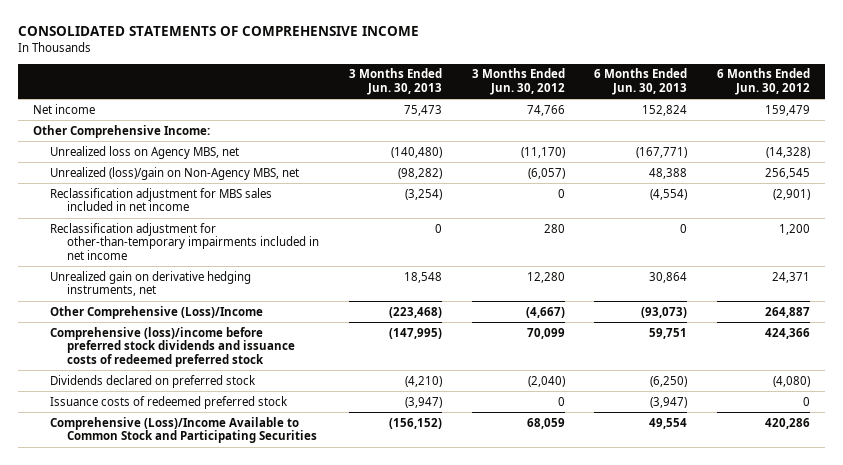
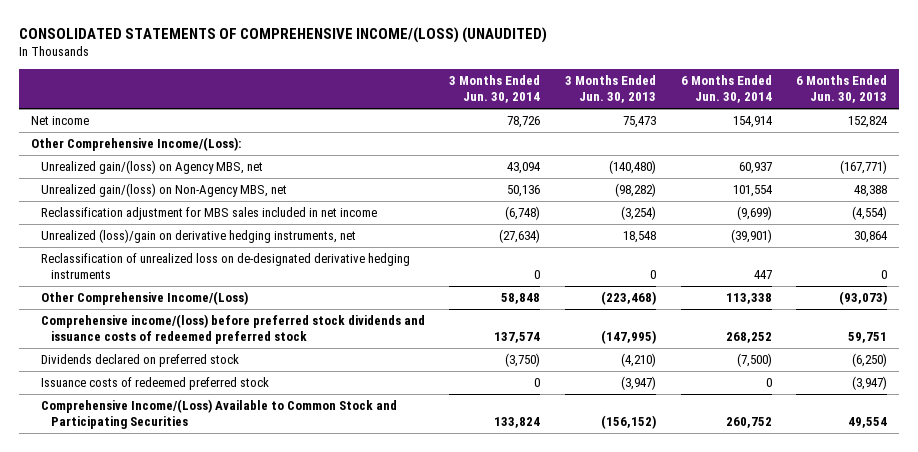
[18,26,420,37] CONSOLIDATED STATEMENTS OF COMPREHENSIVE INCOME -> [18,26,547,43] CONSOLIDATED STATEMENTS OF COMPREHENSIVE INCOME/(LOSS) (UNAUDITED)
[471,68,565,95] 3 Months Ended Jun. 30, 2012 -> none
[716,68,810,95] 6 Months Ended Jun. 30, 2012 -> none
none -> [449,75,541,104] 3 Months Ended Jun. 30, 2014
none -> [680,75,772,104] 6 Months Ended Jun. 30, 2014
[32,124,210,138] Other Comprehensive Income: -> [31,137,242,152] Other Comprehensive Income/(Loss):
[50,145,240,159] Unrealized loss on Agency MBS, net -> [40,160,263,175] Unrealized gain/(loss) on Agency MBS, net
[50,166,300,180] Unrealized (loss)/gain on Non-Agency MBS, net -> [40,183,287,198] Unrealized gain/(loss) on Non-Agency MBS, net
[50,222,320,261] Reclassification adjustment for other-than-temporary impairments included in net income -> none
[50,270,252,297] Unrealized gain on derivative hedging instruments, net -> [40,229,356,244] Unrealized (loss)/gain on derivative hedging instruments, net
none -> [40,253,410,280] Reclassification of unrealized loss on de-designated derivative hedging instruments
[50,305,264,319] Other Comprehensive (Loss)/Income -> [40,291,248,306] Other Comprehensive Income/(Loss)
[50,326,296,368] Comprehensive (loss)/income before preferred stock dividends and issuance costs of redeemed preferred stock -> [40,314,425,345] Comprehensive income/(loss) before preferred stock dividends and issuance costs of redeemed preferred stock
[50,416,318,444] Comprehensive (Loss)/Income Available to Common Stock and Participating Securities -> [40,399,397,430] Comprehensive Income/(Loss) Available to Common Stock and Participating Securities

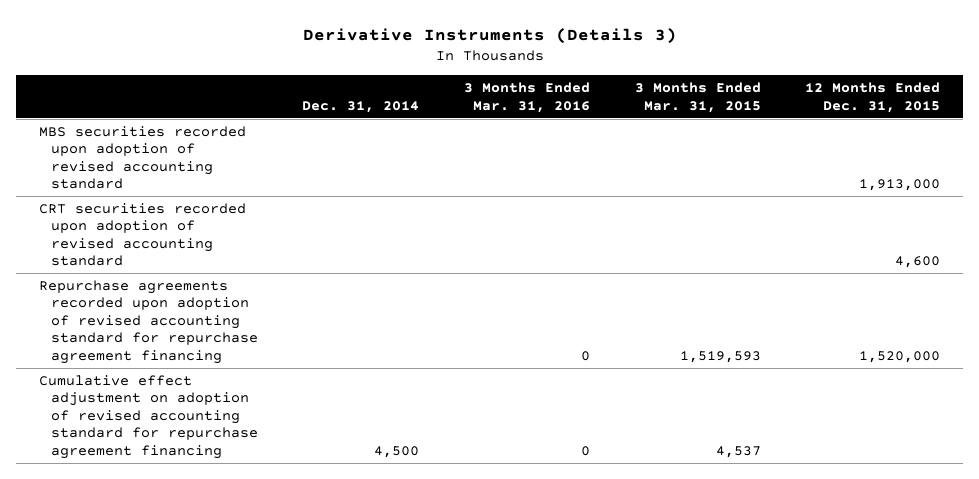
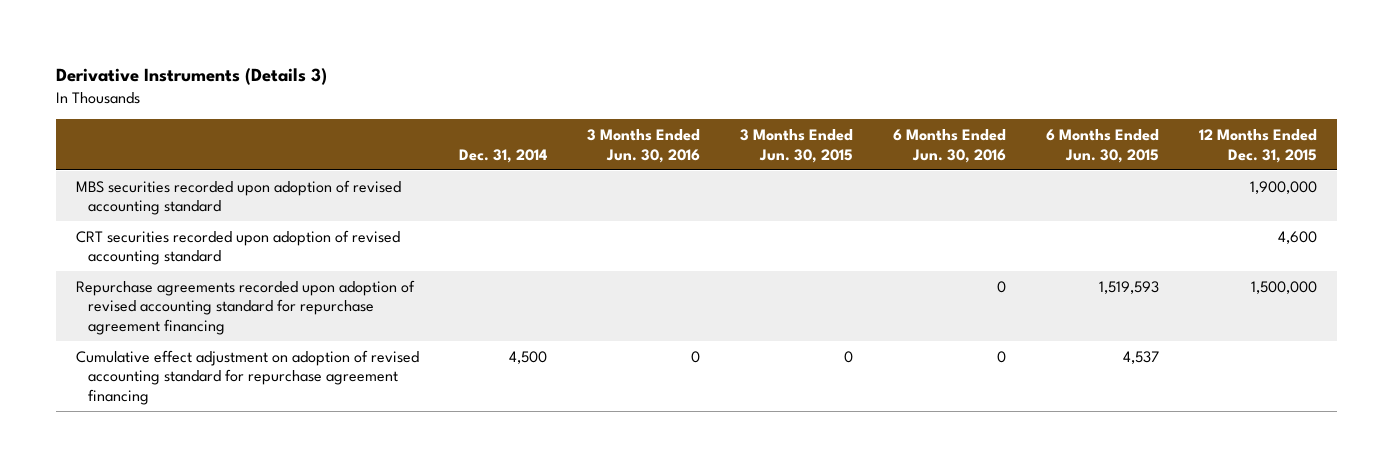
[463,82,590,113] 3 Months Ended Mar. 31, 2016 -> none
[634,82,761,113] 3 Months Ended Mar. 31, 2015 -> none
none -> [587,129,701,163] 3 Months Ended Jun. 30, 2016
none -> [739,129,853,163] 3 Months Ended Jun. 30, 2015
none -> [892,129,1006,163] 6 Months Ended Jun. 30, 2016
none -> [1045,129,1159,163] 6 Months Ended Jun. 30, 2015
[859,179,941,192] 1,913,000 -> [1249,180,1317,194] 1,900,000
[859,350,941,363] 1,520,000 -> [1250,280,1317,294] 1,500,000

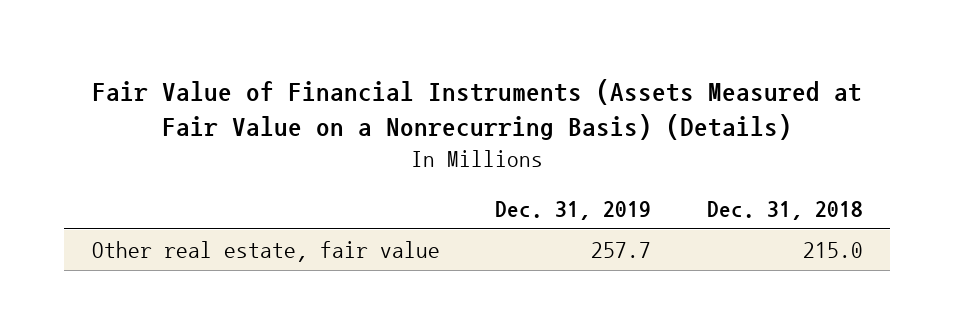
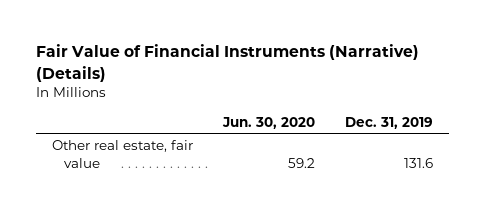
[92,78,863,141] Fair Value of Financial Instruments (Assets Measured at Fair Value on a Nonrecurring Basis) (Details) -> [36,44,420,82] Fair Value of Financial Instruments (Narrative) (Details)
[706,201,863,221] Dec. 31, 2018 -> none
none -> [221,116,315,129] Jun. 30, 2020
[591,242,652,259] 257.7 -> [404,157,434,168] 131.6

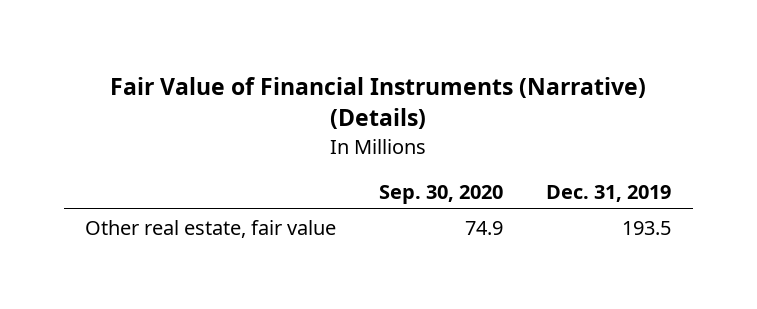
[221,116,315,129] Jun. 30, 2020 -> none
none -> [379,184,504,204] Sep. 30, 2020
[404,157,434,168] 131.6 -> [622,220,672,235] 193.5

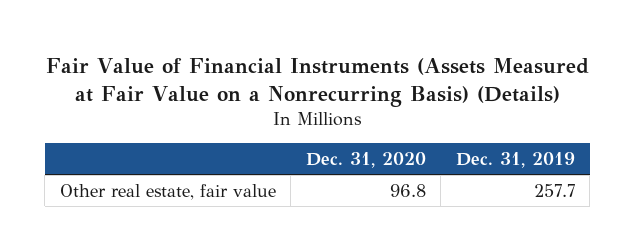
[110,77,647,130] Fair Value of Financial Instruments (Narrative) (Details) -> [46,57,590,107] Fair Value of Financial Instruments (Assets Measured at Fair Value on a Nonrecurring Basis) (Details)
[379,184,504,204] Sep. 30, 2020 -> none
none -> [305,151,426,168] Dec. 31, 2020
[622,220,672,235] 193.5 -> [533,183,575,197] 257.7

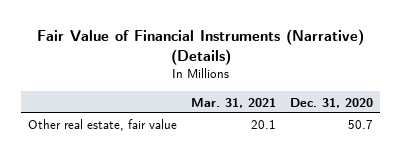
[46,57,590,107] Fair Value of Financial Instruments (Assets Measured at Fair Value on a Nonrecurring Basis) (Details) -> [36,29,364,65] Fair Value of Financial Instruments (Narrative) (Details)
[455,151,575,168] Dec. 31, 2019 -> none
none -> [191,97,277,108] Mar. 31, 2021
[389,183,426,197] 96.8 -> [348,120,374,130] 50.7

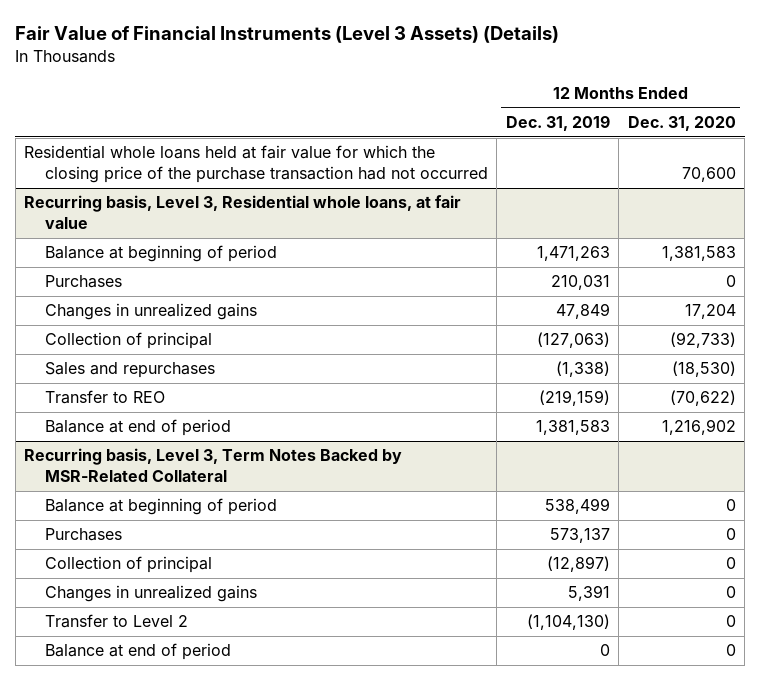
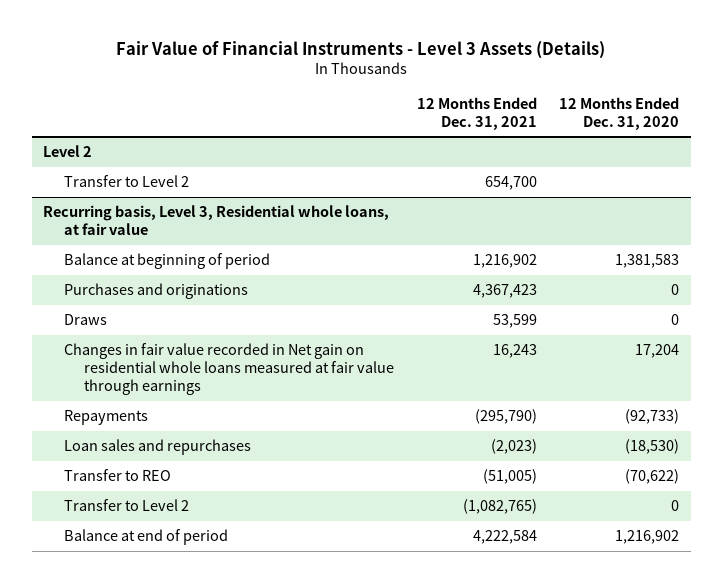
[15,26,560,44] Fair Value of Financial Instruments (Level 3 Assets) (Details) -> [116,40,606,59] Fair Value of Financial Instruments - Level 3 Assets (Details)
[505,114,610,131] Dec. 31, 2019 -> none
none -> [416,96,537,131] 12 Months Ended Dec. 31, 2021
[24,145,489,184] Residential whole loans held at fair value for which the closing price of the purchase transaction had not occurred -> none
none -> [43,145,93,158] Level 2
none -> [63,175,189,188] Transfer to Level 2
[45,275,123,289] Purchases -> [63,283,248,300] Purchases and originations
none -> [63,314,107,326] Draws
[45,303,258,321] Changes in unrealized gains -> [63,343,394,396] Changes in fair value recorded in Net gain on residential whole loans measured at fair value through earnings
[45,332,213,350] Collection of principal -> [63,410,148,426] Repayments
[45,362,216,379] Sales and repurchases -> [63,439,251,456] Loan sales and repurchases
[24,448,403,483] Recurring basis, Level 3, Term Notes Backed by MSR-Related Collateral -> none
[45,498,278,516] Balance at beginning of period -> none
[45,528,123,542] Purchases -> none
[45,556,213,574] Collection of principal -> none
[45,585,258,603] Changes in unrealized gains -> none
[45,643,232,661] Balance at end of period -> none
[45,419,232,437] Balance at end of period -> [63,529,228,546] Balance at end of period

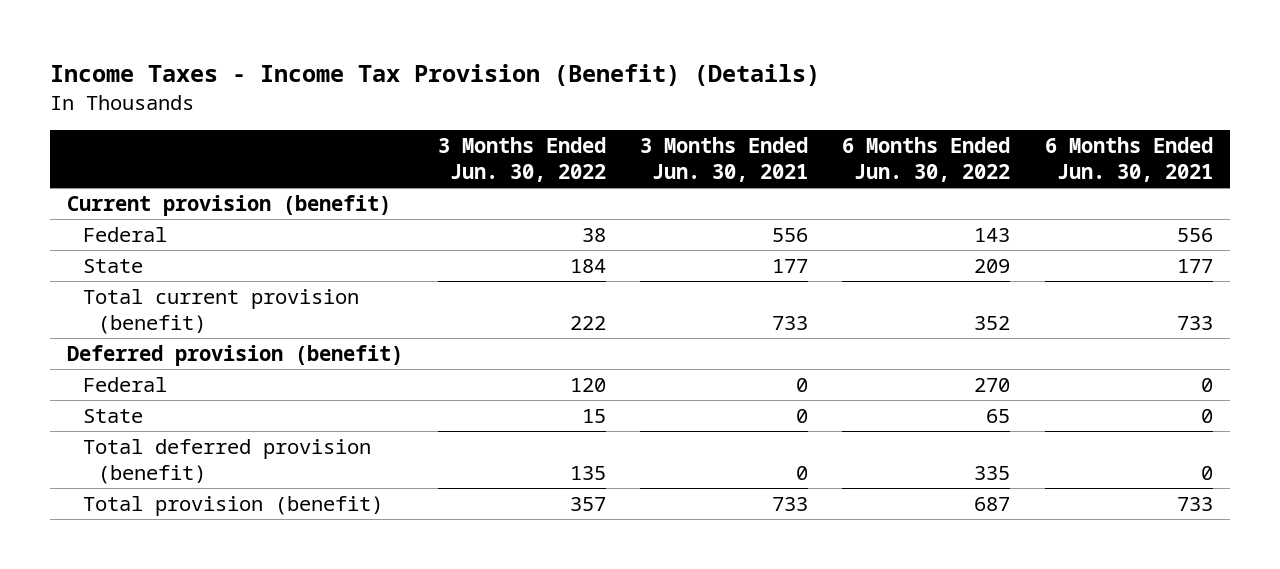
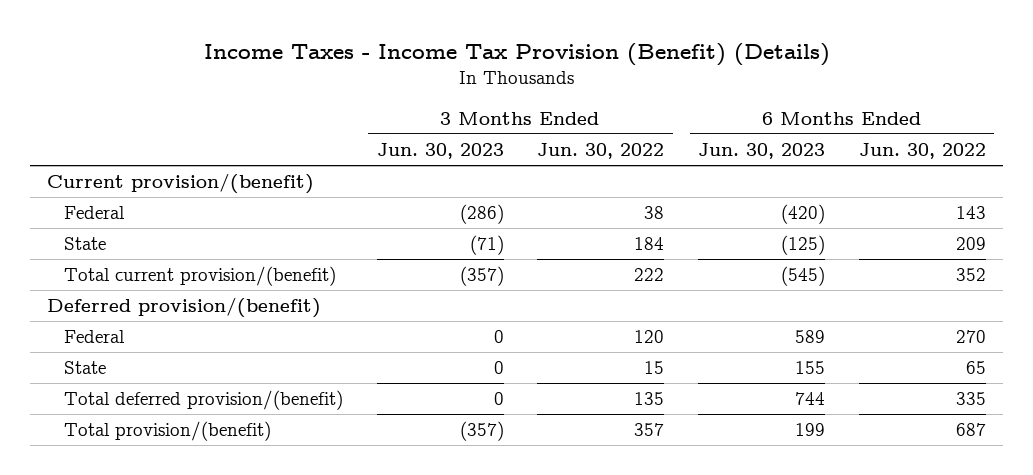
[639,137,808,183] 3 Months Ended Jun. 30, 2021 -> none
[1044,137,1213,183] 6 Months Ended Jun. 30, 2021 -> none
none -> [376,142,504,159] Jun. 30, 2023
none -> [698,142,826,159] Jun. 30, 2023
[67,194,392,216] Current provision (benefit) -> [47,172,315,194] Current provision/(benefit)
[82,288,359,334] Total current provision (benefit) -> [63,265,336,286] Total current provision/(benefit)
[67,344,404,366] Deferred provision (benefit) -> [47,296,322,318] Deferred provision/(benefit)
[82,438,371,484] Total deferred provision (benefit) -> [63,389,343,410] Total deferred provision/(benefit)
[82,495,383,516] Total provision (benefit) -> [63,420,271,441] Total provision/(benefit)

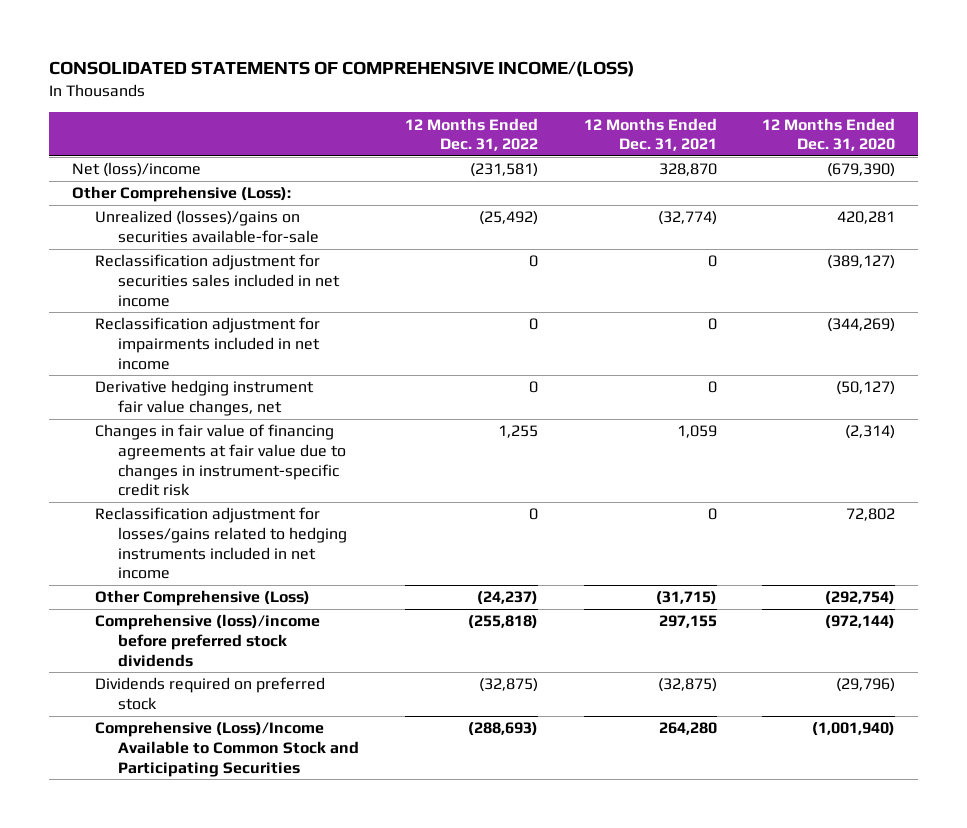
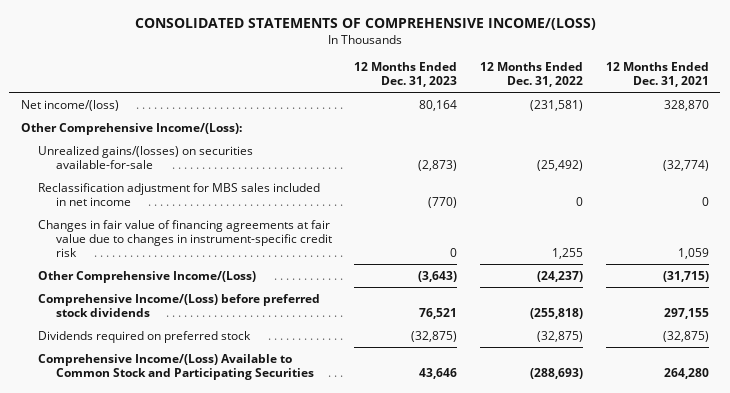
[762,117,896,152] 12 Months Ended Dec. 31, 2020 -> none
none -> [354,61,458,88] 12 Months Ended Dec. 31, 2023
[94,317,321,370] Reclassification adjustment for impairments included in net income -> none
[94,380,314,416] Derivative hedging instrument fair value changes, net -> none
[71,162,201,178] Net (loss)/income -> [20,99,119,111] Net income/(loss)
[71,186,291,203] Other Comprehensive (Loss): -> [20,122,242,135] Other Comprehensive Income/(Loss):
[94,210,320,243] Unrealized (losses)/gains on securities available-for-sale -> [38,145,254,169] Unrealized gains/(losses) on securities available-for-sale
[94,254,341,307] Reclassification adjustment for securities sales included in net income -> [38,182,321,206] Reclassification adjustment for MBS sales included in net income
[94,507,348,580] Reclassification adjustment for losses/gains related to hedging instruments included in net income -> none
[94,590,310,607] Other Comprehensive (Loss) -> [38,270,257,283] Other Comprehensive Income/(Loss)
[94,614,320,667] Comprehensive (loss)/income before preferred stock dividends -> [38,293,321,317] Comprehensive Income/(Loss) before preferred stock dividends
[94,721,360,777] Comprehensive (Loss)/Income Available to Common Stock and Participating Securities -> [38,353,314,380] Comprehensive Income/(Loss) Available to Common Stock and Participating Securities

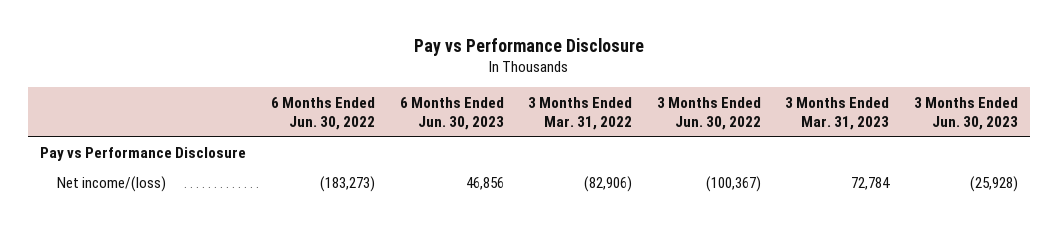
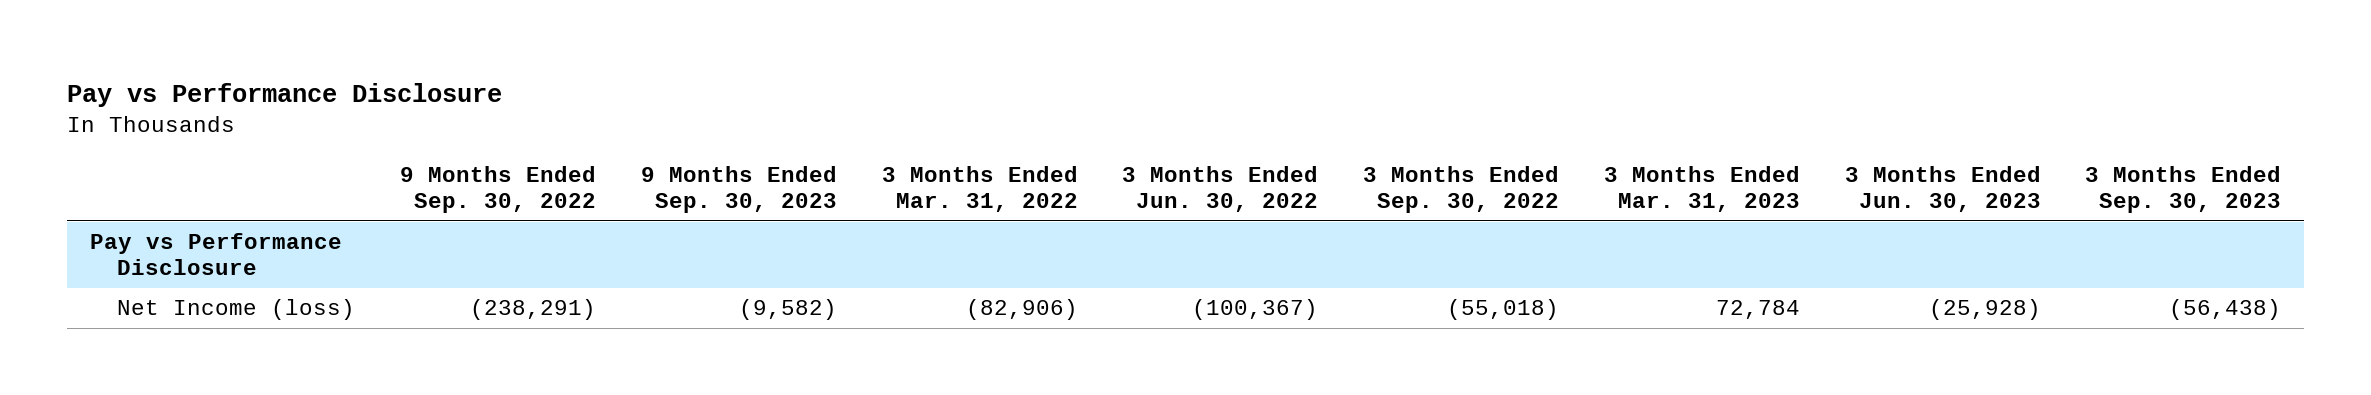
[270,96,375,131] 6 Months Ended Jun. 30, 2022 -> none
[399,96,504,131] 6 Months Ended Jun. 30, 2023 -> none
none -> [400,166,597,214] 9 Months Ended Sep. 30, 2022
none -> [640,166,837,214] 9 Months Ended Sep. 30, 2023
none -> [1363,166,1560,214] 3 Months Ended Sep. 30, 2022
none -> [2085,166,2282,214] 3 Months Ended Sep. 30, 2023
[57,176,167,193] Net income/(loss) -> [117,299,356,321] Net Income (loss)

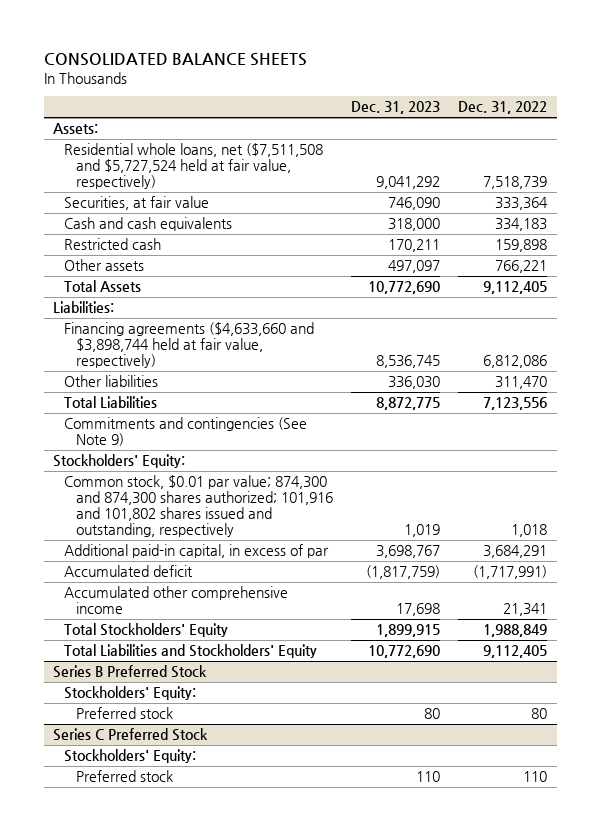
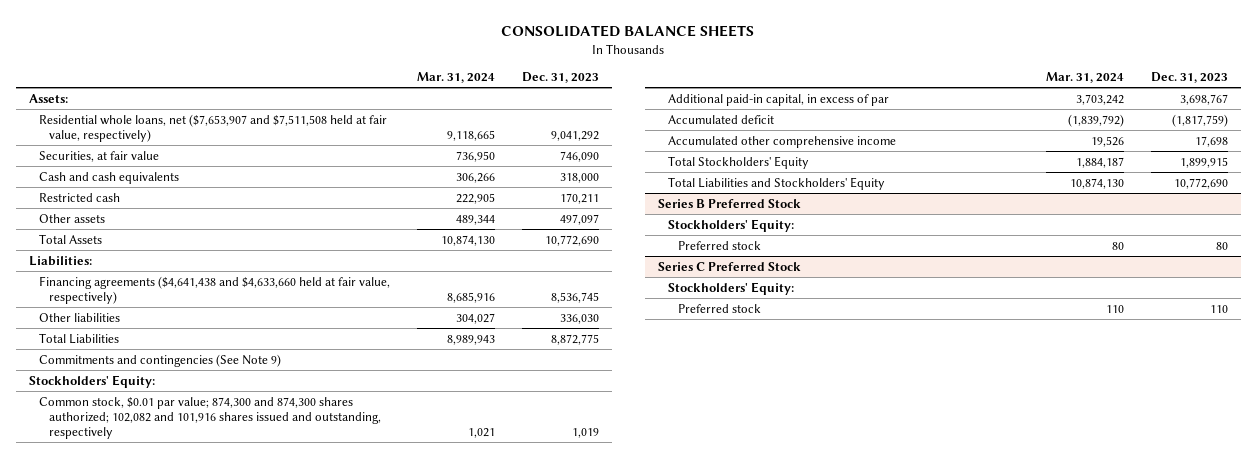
[458,101,548,115] Dec. 31, 2022 -> none
none -> [416,72,495,84] Mar. 31, 2024
[64,143,324,189] Residential whole loans, net ($7,511,508 and $5,727,524 held at fair value, respectively) -> [39,113,388,142] Residential whole loans, net ($7,653,907 and $7,511,508 held at fair value, respectively)
[64,322,315,368] Financing agreements ($4,633,660 and $3,898,744 held at fair value, respectively) -> [39,275,391,304] Financing agreements ($4,641,438 and $4,633,660 held at fair value, respectively)
[64,475,333,537] Common stock, $0.01 par value; 874,300 and 874,300 shares authorized; 101,916 and 101,802 shares issued and outstanding, respectively -> [39,396,382,440] Common stock, $0.01 par value; 874,300 and 874,300 shares authorized; 102,082 and 101,916 shares issued and outstanding, respectively

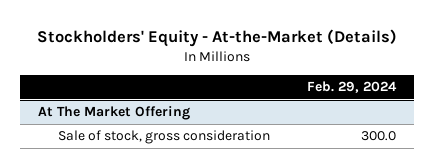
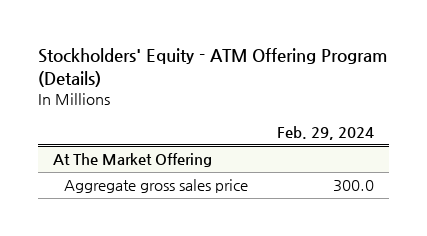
[36,28,397,47] Stockholders' Equity - At-the-Market (Details) -> [37,47,387,87] Stockholders' Equity - ATM Offering Program (Details)
[57,130,270,145] Sale of stock, gross consideration -> [63,179,248,194] Aggregate gross sales price

